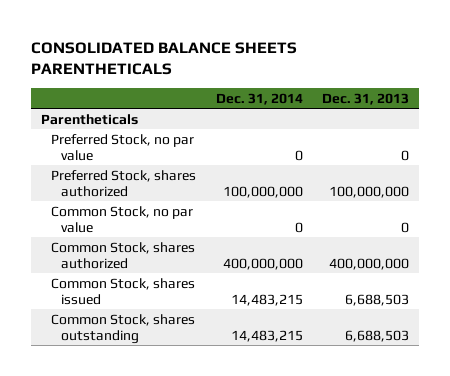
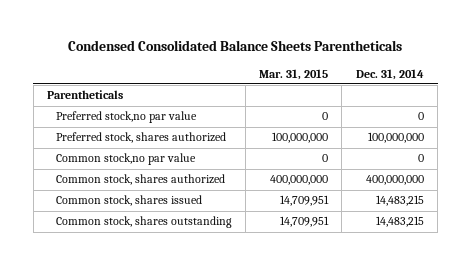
[31,41,298,76] CONSOLIDATED BALANCE SHEETS PARENTHETICALS -> [68,40,403,52] Condensed Consolidated Balance Sheets Parentheticals
[322,92,410,105] Dec. 31, 2013 -> none
none -> [259,68,329,80] Mar. 31, 2015
[50,133,194,161] Preferred Stock, no par value -> [55,111,197,124] Preferred stock,no par value
[50,169,196,197] Preferred Stock, shares authorized -> [55,132,226,144] Preferred stock, shares authorized
[50,205,193,233] Common Stock, no par value -> [55,153,196,166] Common stock,no par value
[50,241,195,269] Common Stock, shares authorized -> [55,174,225,186] Common stock, shares authorized
[50,277,195,305] Common Stock, shares issued -> [55,195,202,207] Common stock, shares issued
[50,313,195,344] Common Stock, shares outstanding -> [55,216,232,229] Common stock, shares outstanding

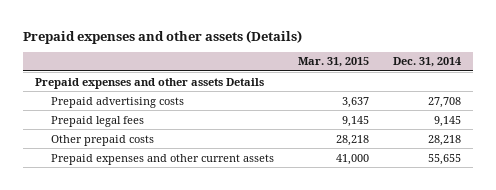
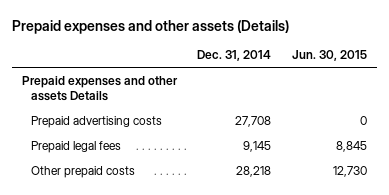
[297,57,369,68] Mar. 31, 2015 -> none
none -> [291,50,367,62] Jun. 30, 2015
[50,153,274,165] Prepaid expenses and other current assets -> none

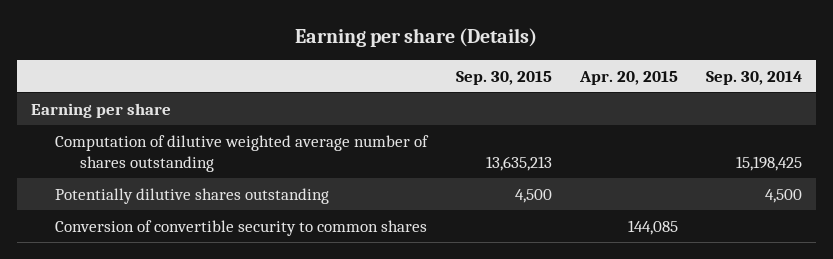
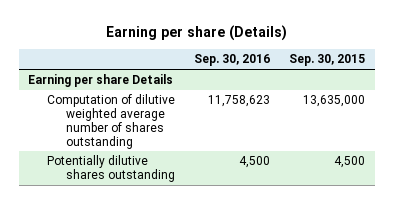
[578,70,678,85] Apr. 20, 2015 -> none
[706,70,803,85] Sep. 30, 2014 -> none
none -> [194,54,271,67] Sep. 30, 2016
[30,102,171,118] Earning per share -> [28,74,174,88] Earning per share Details
[485,155,552,171] 13,635,213 -> [303,95,366,108] 13,635,000
[55,219,428,236] Conversion of convertible security to common shares -> none

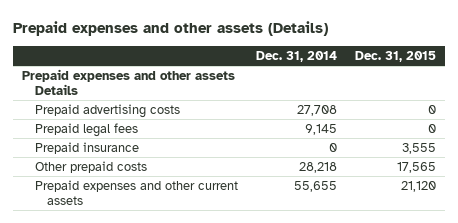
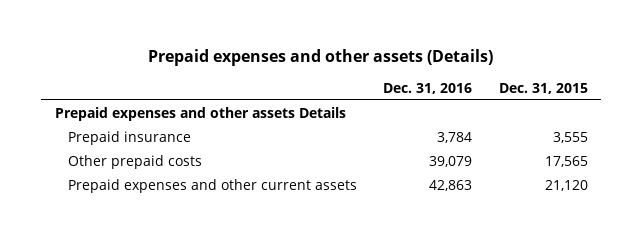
[255,51,337,63] Dec. 31, 2014 -> none
none -> [383,82,473,94] Dec. 31, 2016
[34,104,180,119] Prepaid advertising costs -> none
[34,123,138,138] Prepaid legal fees -> none

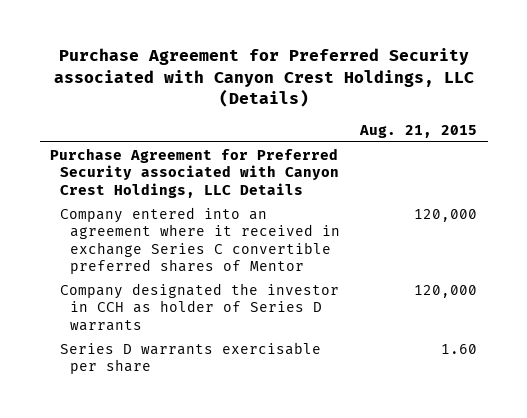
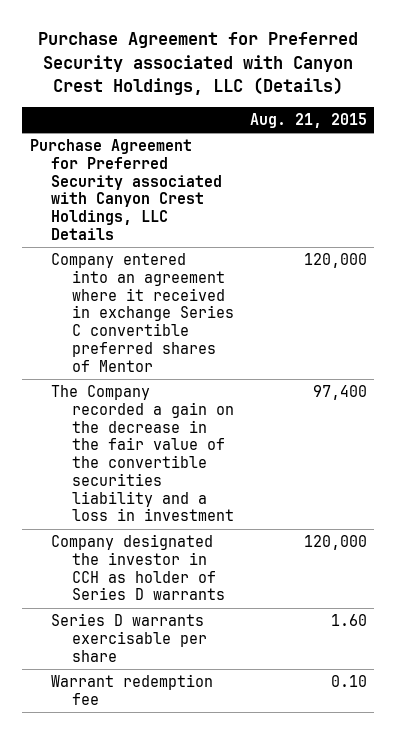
none -> [51,385,235,522] The Company recorded a gain on the decrease in the fair value of the convertible securities liability and a loss in investment
none -> [51,674,214,705] Warrant redemption fee

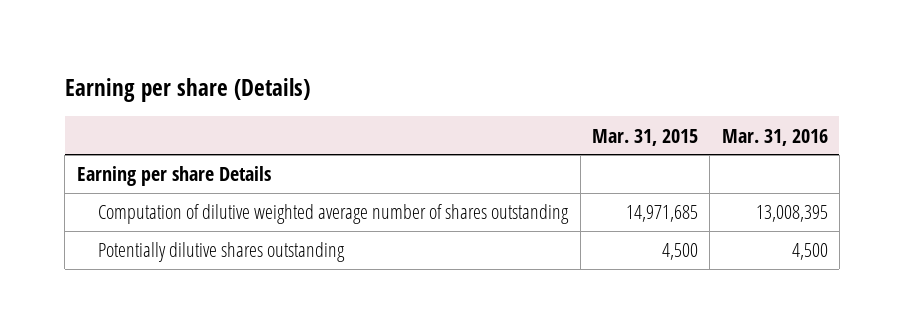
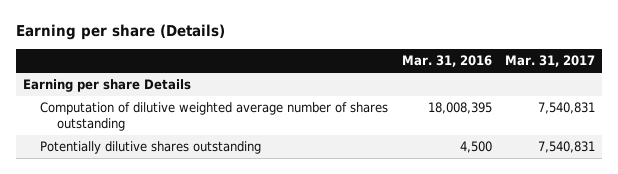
[592,128,699,146] Mar. 31, 2015 -> none
none -> [505,55,596,68] Mar. 31, 2017
[755,205,828,223] 13,008,395 -> [427,102,492,115] 18,008,395

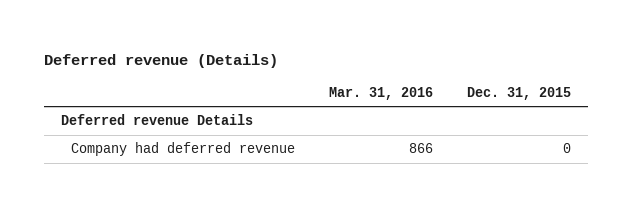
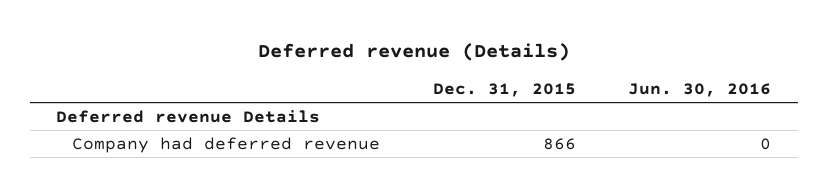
[328,86,433,100] Mar. 31, 2016 -> none
none -> [628,82,772,97] Jun. 30, 2016
[562,143,571,154] 0 -> [542,137,576,150] 866

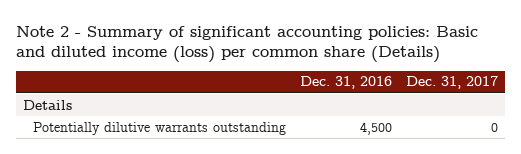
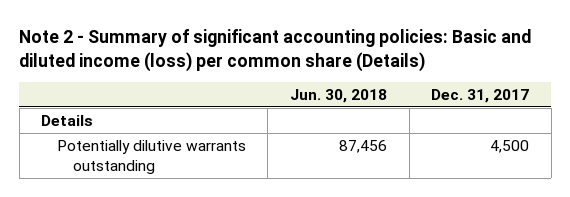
[299,76,392,90] Dec. 31, 2016 -> none
none -> [290,88,388,103] Jun. 30, 2018
[491,122,499,132] 0 -> [490,139,530,153] 4,500

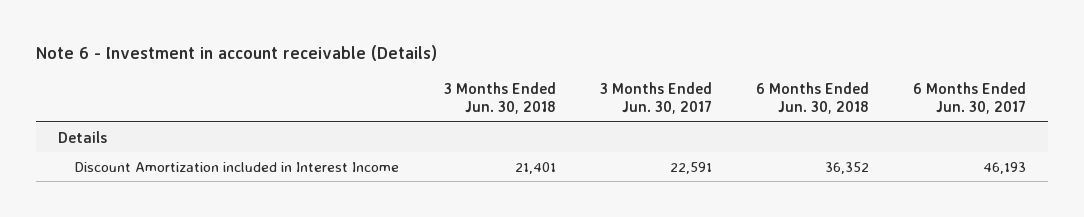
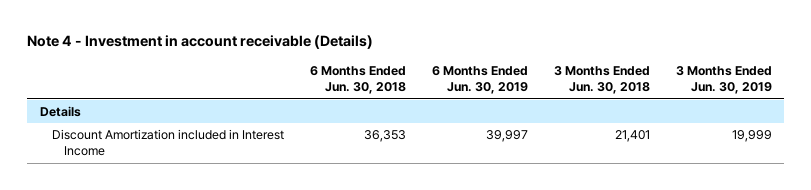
[36,45,438,62] Note 6 - Investment in account receivable (Details) -> [26,35,373,50] Note 4 - Investment in account receivable (Details)
[599,81,712,114] 3 Months Ended Jun. 30, 2017 -> none
[912,81,1026,114] 6 Months Ended Jun. 30, 2017 -> none
none -> [431,66,528,95] 6 Months Ended Jun. 30, 2019
none -> [675,66,772,95] 3 Months Ended Jun. 30, 2019
[824,161,869,174] 36,352 -> [363,130,406,143] 36,353

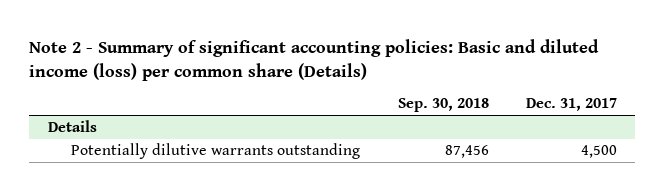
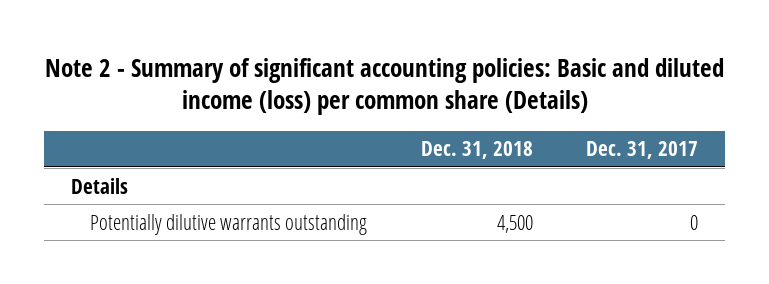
[397,98,489,113] Sep. 30, 2018 -> none
none -> [420,141,533,160] Dec. 31, 2018
[580,145,617,159] 4,500 -> [690,214,699,230] 0

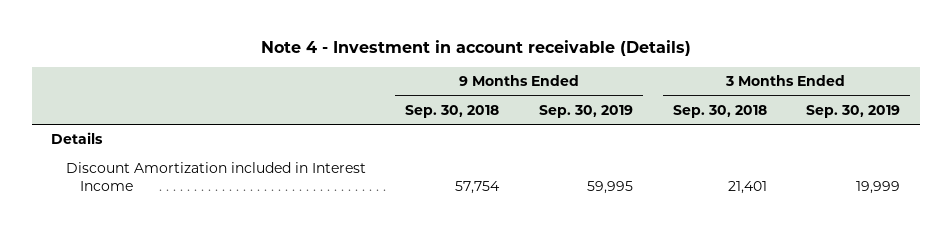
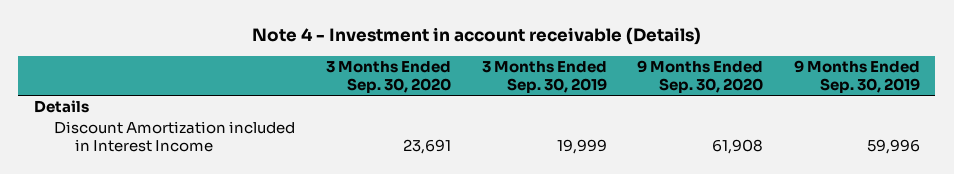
[405,104,500,118] Sep. 30, 2018 -> none
[672,104,767,118] Sep. 30, 2018 -> none
none -> [326,61,452,94] 3 Months Ended Sep. 30, 2020
none -> [637,60,764,94] 9 Months Ended Sep. 30, 2020
[586,180,633,194] 59,995 -> [867,138,921,154] 59,996

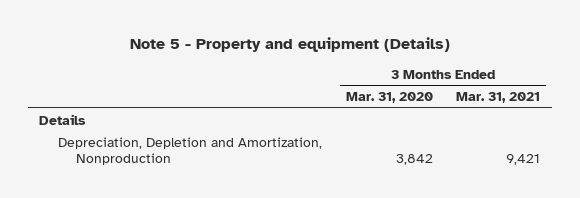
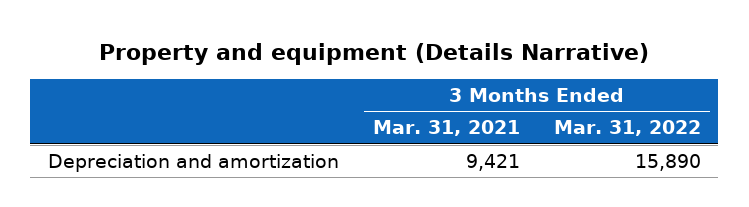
[129,37,450,53] Note 5 - Property and equipment (Details) -> [99,43,650,66] Property and equipment (Details Narrative)
[345,92,433,104] Mar. 31, 2020 -> none
none -> [554,120,702,137] Mar. 31, 2022
[39,113,87,125] Details -> none
[57,136,322,166] Depreciation, Depletion and Amortization, Nonproduction -> [47,154,339,173] Depreciation and amortization

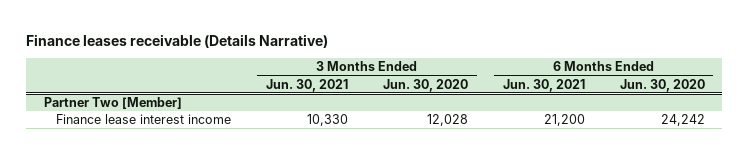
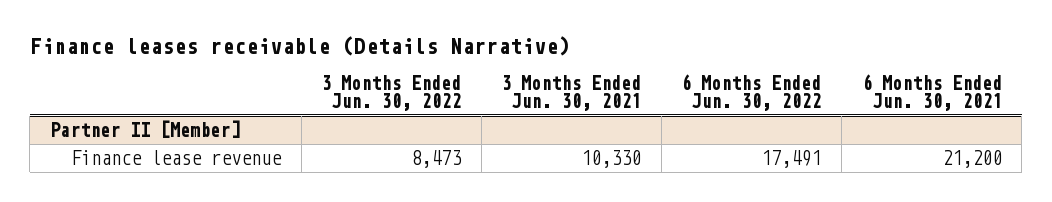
[382,78,468,92] Jun. 30, 2020 -> none
[619,78,705,92] Jun. 30, 2020 -> none
none -> [321,74,462,111] 3 Months Ended Jun. 30, 2022
none -> [681,73,822,111] 6 Months Ended Jun. 30, 2022
[43,97,182,110] Partner Two [Member] -> [49,119,240,138] Partner II [Member]
[56,114,232,125] Finance lease interest income -> [71,149,283,165] Finance lease revenue

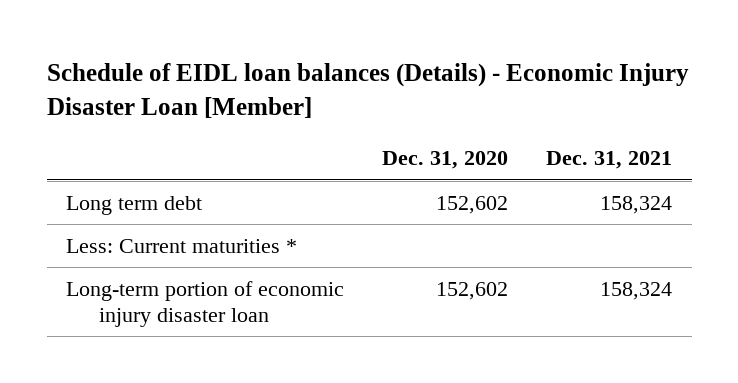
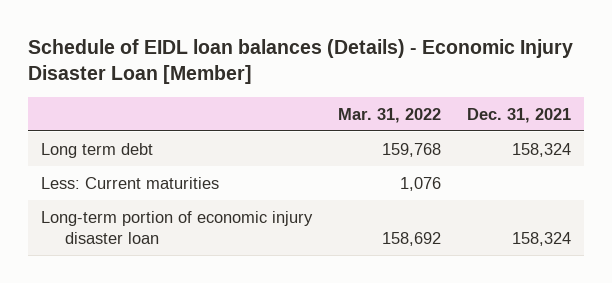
[382,151,509,170] Dec. 31, 2020 -> none
none -> [338,107,442,123] Mar. 31, 2022
[65,238,297,253] Less: Current maturities * -> [41,176,220,189] Less: Current maturities

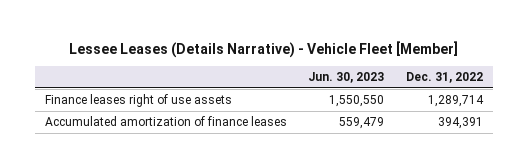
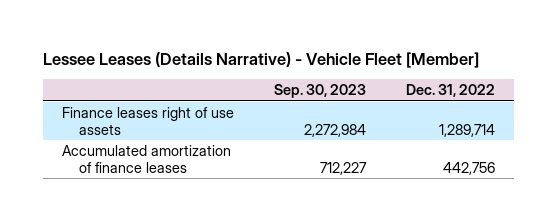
[308,71,385,83] Jun. 30, 2023 -> none
none -> [274,84,367,99] Sep. 30, 2023
[437,117,483,130] 394,391 -> [442,161,495,175] 442,756

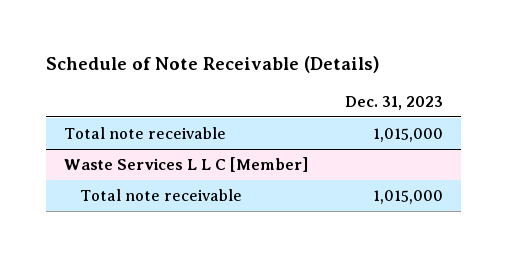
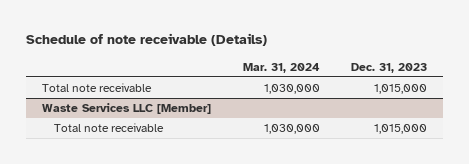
[45,56,380,74] Schedule of Note Receivable (Details) -> [26,33,268,47] Schedule of note receivable (Details)
none -> [242,62,320,73] Mar. 31, 2024
[63,156,308,172] Waste Services L L C [Member] -> [41,103,211,115] Waste Services LLC [Member]

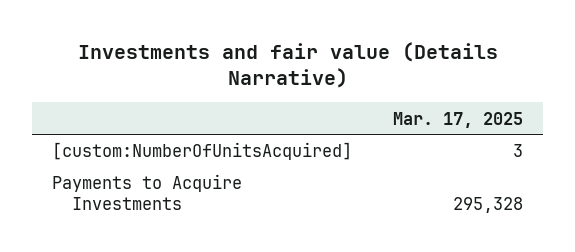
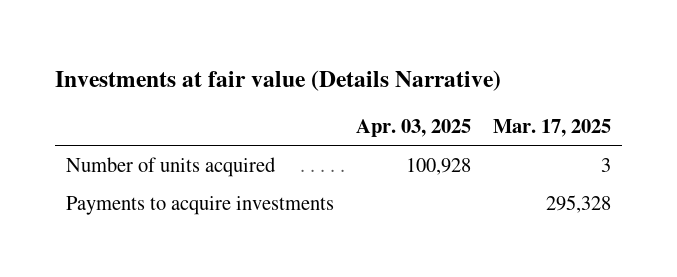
[77,41,498,89] Investments and fair value (Details Narrative) -> [54,69,501,91] Investments at fair value (Details Narrative)
none -> [356,119,472,138] Apr. 03, 2025
[52,142,353,161] [custom:NumberOfUnitsAcquired] -> [65,156,276,177] Number of units acquired
[52,174,243,211] Payments to Acquire Investments -> [65,195,334,215] Payments to acquire investments

